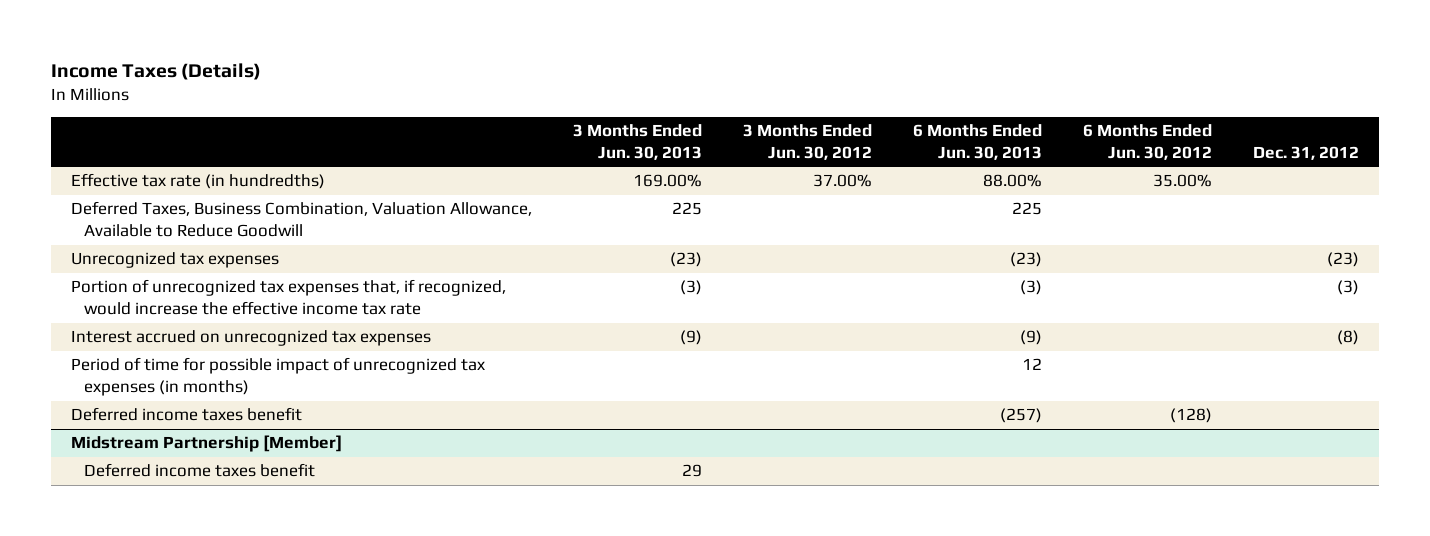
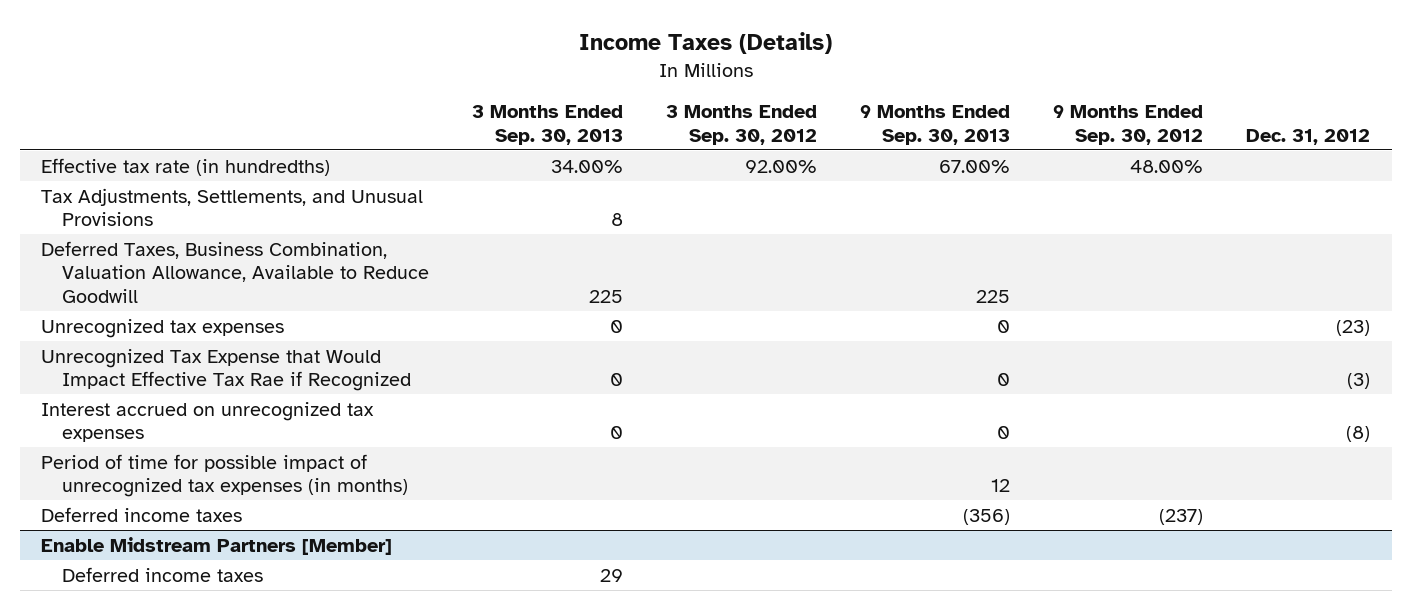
[573,124,703,161] 3 Months Ended Jun. 30, 2013 -> none
[743,124,873,161] 3 Months Ended Jun. 30, 2012 -> none
[913,124,1043,161] 6 Months Ended Jun. 30, 2013 -> none
[1082,124,1212,161] 6 Months Ended Jun. 30, 2012 -> none
none -> [471,105,623,145] 3 Months Ended Sep. 30, 2013
none -> [665,105,817,145] 3 Months Ended Sep. 30, 2012
none -> [859,105,1010,145] 9 Months Ended Sep. 30, 2013
none -> [1052,105,1203,145] 9 Months Ended Sep. 30, 2012
none -> [41,187,424,227] Tax Adjustments, Settlements, and Unusual Provisions
[71,279,507,316] Portion of unrecognized tax expenses that, if recognized, would increase the effective income tax rate -> none
none -> [41,348,411,392] Unrecognized Tax Expense that Would Impact Effective Tax Rae if Recognized
[71,435,343,453] Midstream Partnership [Member] -> none
[83,463,315,478] Deferred income taxes benefit -> none
[71,407,303,422] Deferred income taxes benefit -> [41,506,243,522] Deferred income taxes
none -> [41,536,393,555] Enable Midstream Partners [Member]
none -> [61,566,263,582] Deferred income taxes

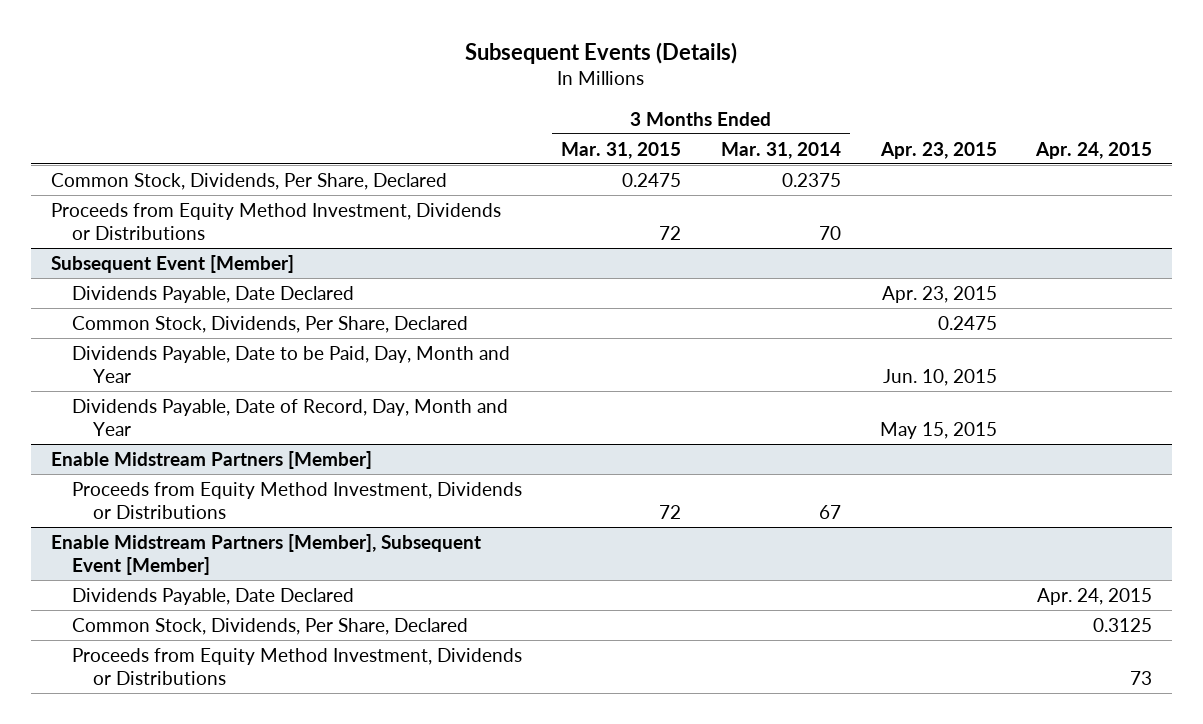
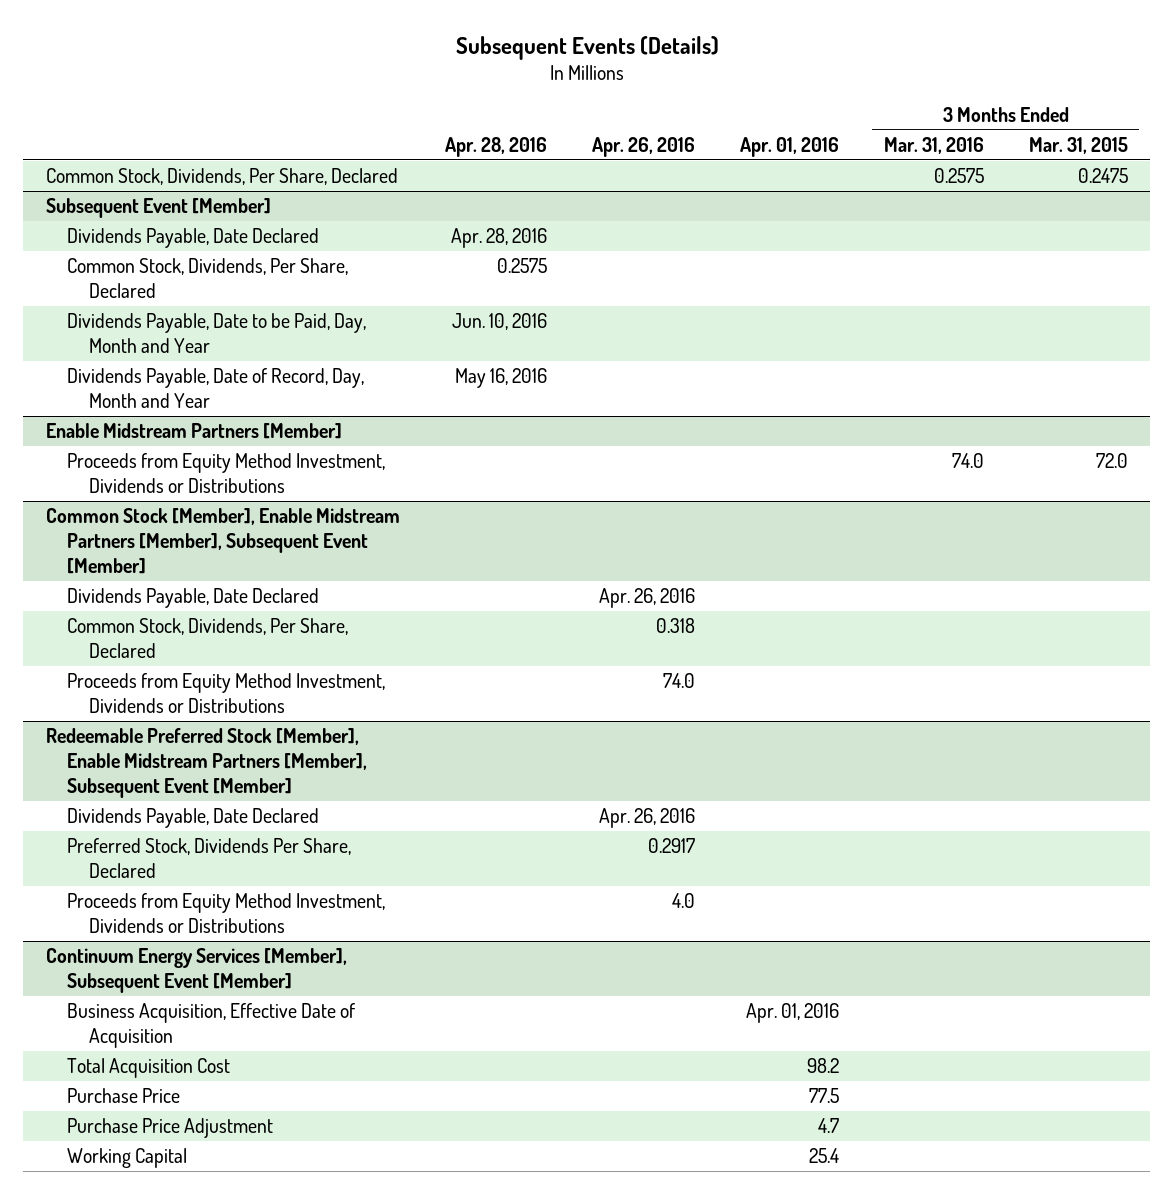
[720,141,841,159] Mar. 31, 2014 -> none
[879,141,997,159] Apr. 23, 2015 -> none
[1034,141,1152,159] Apr. 24, 2015 -> none
none -> [444,136,547,157] Apr. 28, 2016
none -> [591,136,695,157] Apr. 26, 2016
none -> [739,136,839,157] Apr. 01, 2016
none -> [883,136,984,154] Mar. 31, 2016
[50,202,501,240] Proceeds from Equity Method Investment, Dividends or Distributions -> none
[659,504,682,519] 72 -> [1095,453,1128,469] 72.0
[50,533,481,575] Enable Midstream Partners [Member], Subsequent Event [Member] -> [45,508,400,574] Common Stock [Member], Enable Midstream Partners [Member], Subsequent Event [Member]
none -> [45,728,368,798] Redeemable Preferred Stock [Member], Enable Midstream Partners [Member], Subsequent Event [Member]
none -> [67,808,320,829] Dividends Payable, Date Declared
none -> [67,838,352,879] Preferred Stock, Dividends Per Share, Declared
none -> [67,893,386,934] Proceeds from Equity Method Investment, Dividends or Distributions
none -> [45,948,347,994] Continuum Energy Services [Member], Subsequent Event [Member]
none -> [67,1003,356,1049] Business Acquisition, Effective Date of Acquisition
none -> [67,1058,231,1079] Total Acquisition Cost
none -> [67,1088,181,1104] Purchase Price
none -> [67,1118,274,1139] Purchase Price Adjustment
none -> [67,1148,188,1169] Working Capital

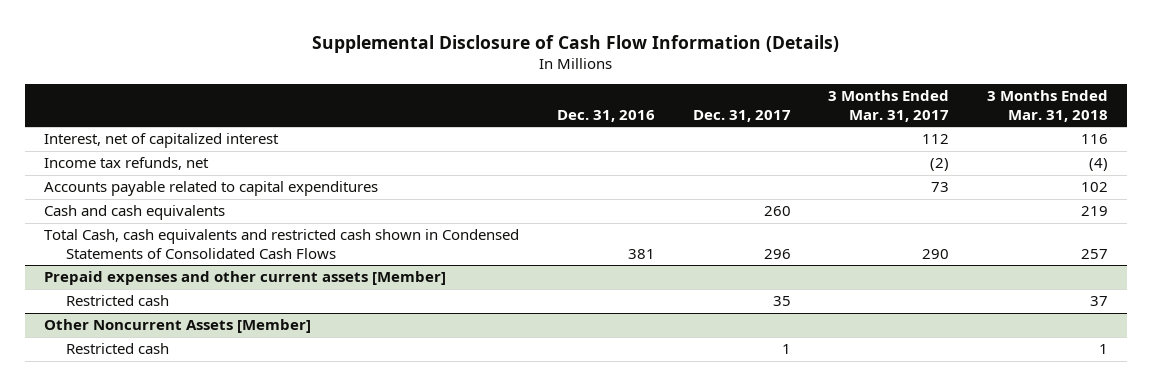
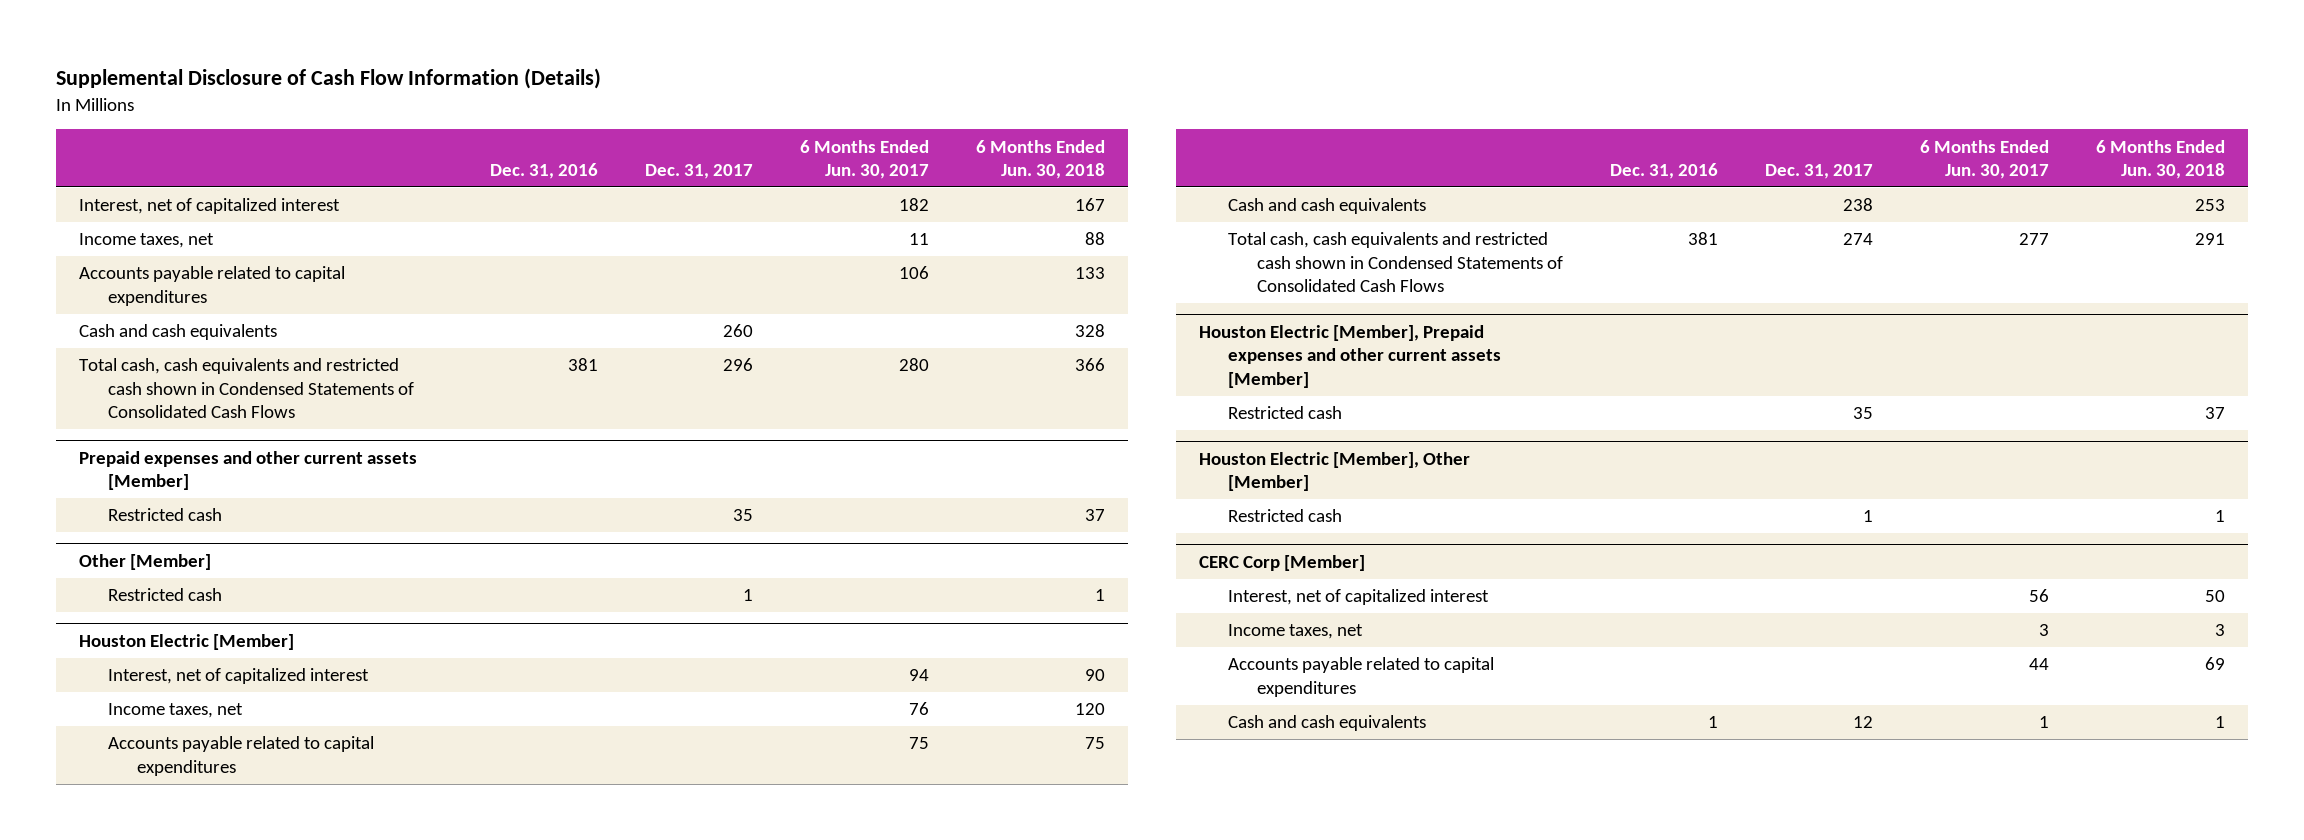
[828,90,950,123] 3 Months Ended Mar. 31, 2017 -> none
[986,90,1108,123] 3 Months Ended Mar. 31, 2018 -> none
none -> [799,139,929,180] 6 Months Ended Jun. 30, 2017
none -> [975,139,1105,180] 6 Months Ended Jun. 30, 2018
[44,157,210,171] Income tax refunds, net -> [79,233,215,249] Income taxes, net
[44,229,520,260] Total Cash, cash equivalents and restricted cash shown in Condensed Statements of Consolidated Cash Flows -> [79,358,415,419] Total cash, cash equivalents and restricted cash shown in Condensed Statements of Consolidated Cash Flows
[44,319,312,334] Other Noncurrent Assets [Member] -> [79,553,212,570] Other [Member]
none -> [79,633,295,650] Houston Electric [Member]
none -> [108,668,370,685] Interest, net of capitalized interest
none -> [108,703,244,719] Income taxes, net
none -> [108,736,375,776] Accounts payable related to capital expenditures
none -> [1228,198,1427,215] Cash and cash equivalents
none -> [1228,232,1564,293] Total cash, cash equivalents and restricted cash shown in Condensed Statements of Consolidated Cash Flows
none -> [1199,324,1502,388] Houston Electric [Member], Prepaid expenses and other current assets [Member]
none -> [1228,406,1343,420] Restricted cash
none -> [1199,451,1471,492] Houston Electric [Member], Other [Member]
none -> [1228,509,1343,523] Restricted cash
none -> [1199,554,1366,571] CERC Corp [Member]
none -> [1228,589,1490,606] Interest, net of capitalized interest
none -> [1228,624,1364,640] Income taxes, net
none -> [1228,657,1495,697] Accounts payable related to capital expenditures
none -> [1228,715,1427,732] Cash and cash equivalents

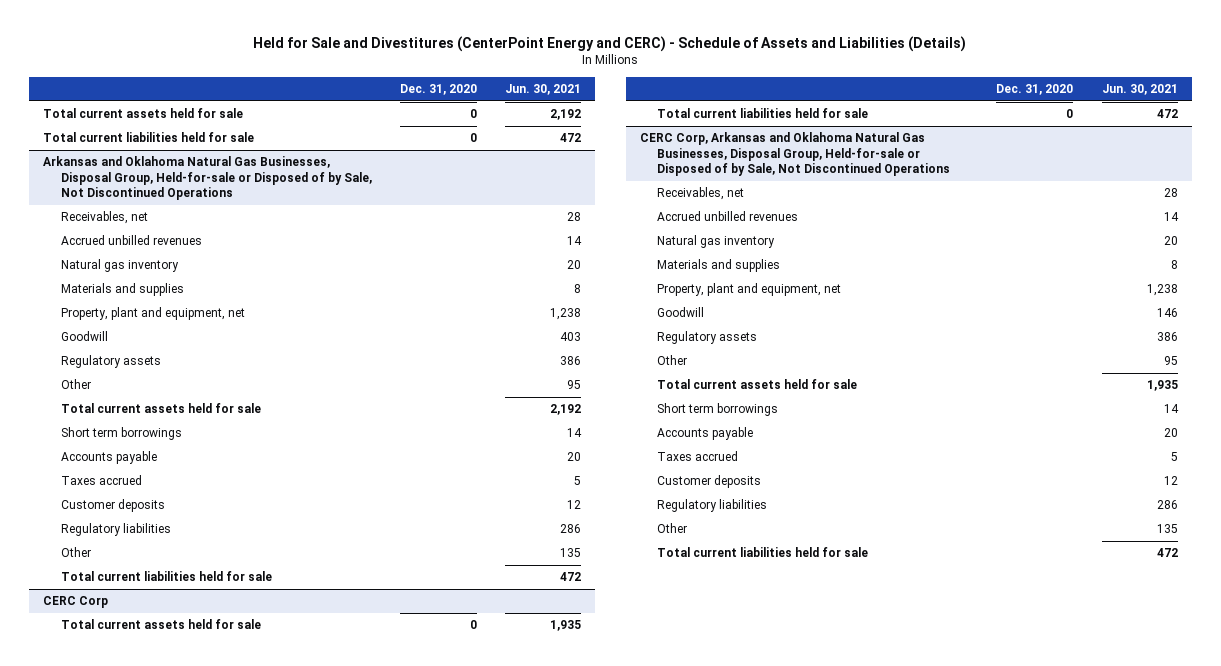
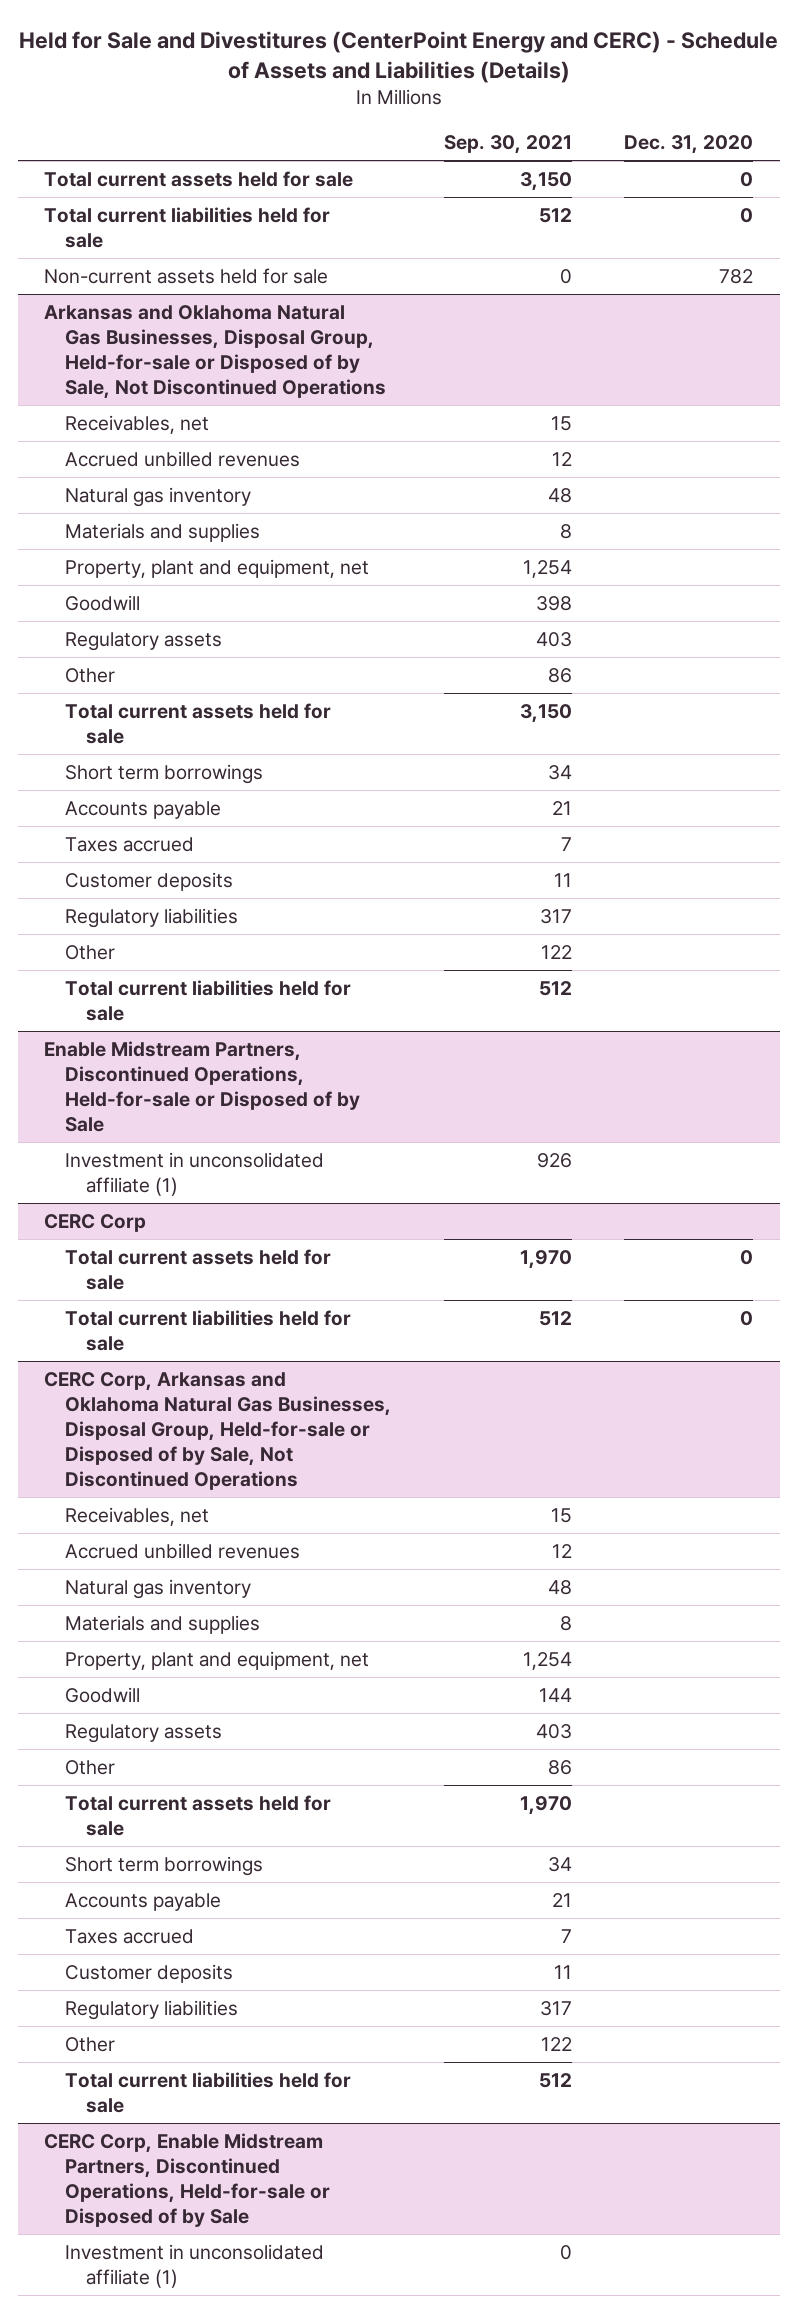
[505,83,582,95] Jun. 30, 2021 -> none
none -> [443,134,572,154] Sep. 30, 2021
none -> [44,268,329,285] Non-current assets held for sale
none -> [44,1041,361,1132] Enable Midstream Partners, Discontinued Operations, Held-for-sale or Disposed of by Sale
none -> [65,1152,325,1197] Investment in unconsolidated affiliate (1)
none -> [44,2133,331,2227] CERC Corp, Enable Midstream Partners, Discontinued Operations, Held-for-sale or Disposed of by Sale
none -> [65,2244,325,2289] Investment in unconsolidated affiliate (1)

